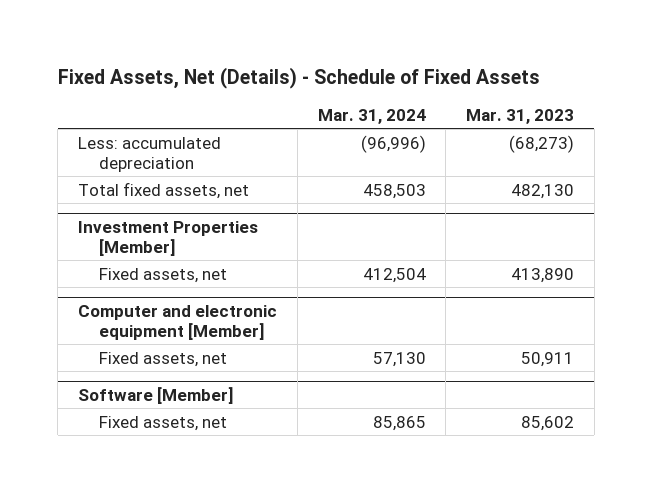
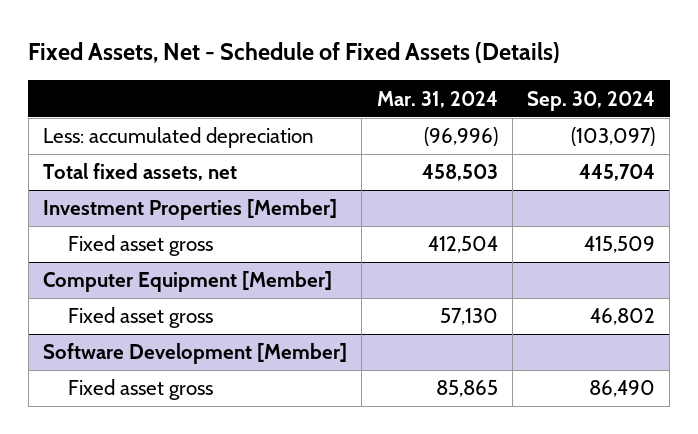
[57,67,540,90] Fixed Assets, Net (Details) - Schedule of Fixed Assets -> [28,42,561,64] Fixed Assets, Net - Schedule of Fixed Assets (Details)
[466,108,575,124] Mar. 31, 2023 -> none
none -> [526,90,655,111] Sep. 30, 2024
[99,267,228,283] Fixed assets, net -> [67,235,213,257] Fixed asset gross
[78,304,278,340] Computer and electronic equipment [Member] -> [43,271,333,293] Computer Equipment [Member]
[99,351,228,367] Fixed assets, net -> [67,307,213,329] Fixed asset gross
[78,386,234,404] Software [Member] -> [43,343,348,365] Software Development [Member]
[99,415,228,431] Fixed assets, net -> [67,379,213,401] Fixed asset gross

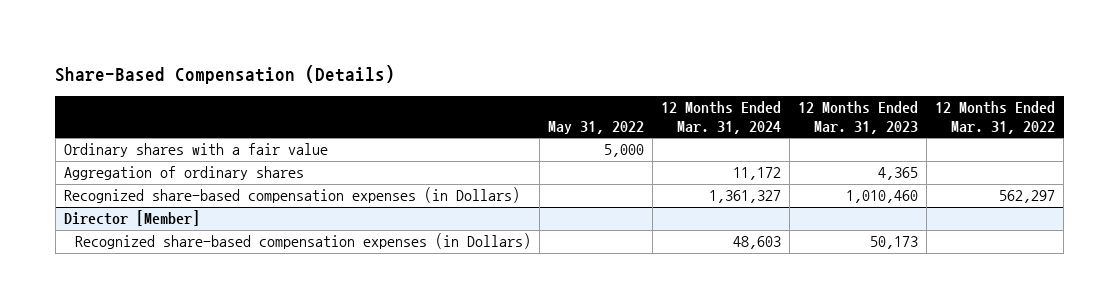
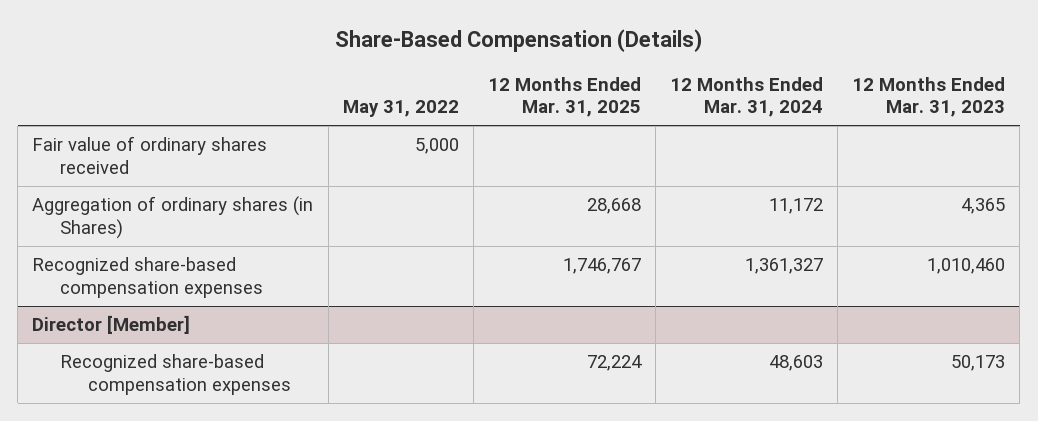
[935,101,1056,135] 12 Months Ended Mar. 31, 2022 -> none
none -> [487,76,641,118] 12 Months Ended Mar. 31, 2025
[63,143,328,158] Ordinary shares with a fair value -> [32,136,268,174] Fair value of ordinary shares received
[63,166,304,181] Aggregation of ordinary shares -> [32,196,314,239] Aggregation of ordinary shares (in Shares)
[63,187,520,204] Recognized share-based compensation expenses (in Dollars) -> [32,257,264,298] Recognized share-based compensation expenses
[75,233,532,250] Recognized share-based compensation expenses (in Dollars) -> [60,354,291,395] Recognized share-based compensation expenses

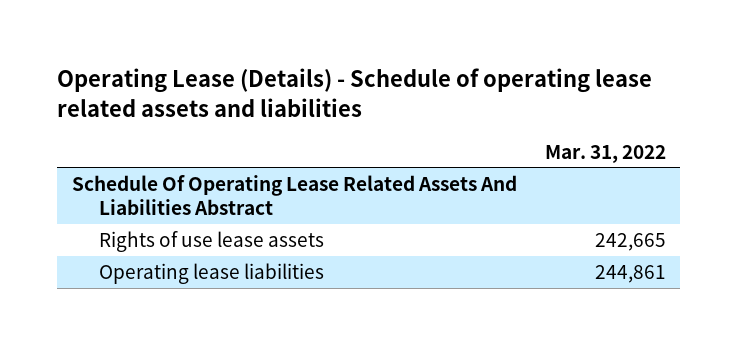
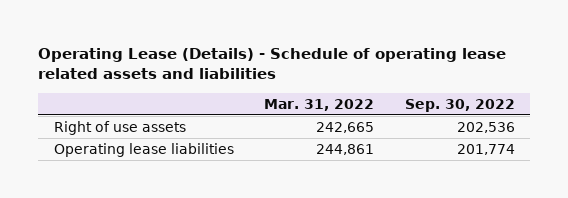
none -> [404,98,515,112] Sep. 30, 2022
[71,174,517,215] Schedule Of Operating Lease Related Assets And Liabilities Abstract -> none
[98,230,324,252] Rights of use lease assets -> [53,120,186,135] Right of use assets

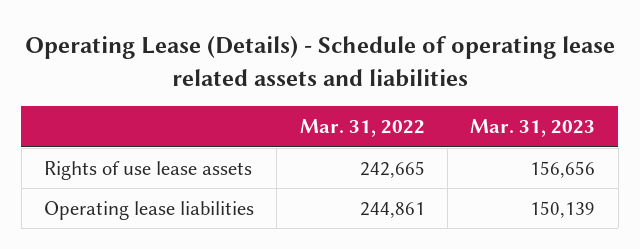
[404,98,515,112] Sep. 30, 2022 -> none
none -> [470,119,596,138] Mar. 31, 2023
[53,120,186,135] Right of use assets -> [44,160,253,180] Rights of use lease assets

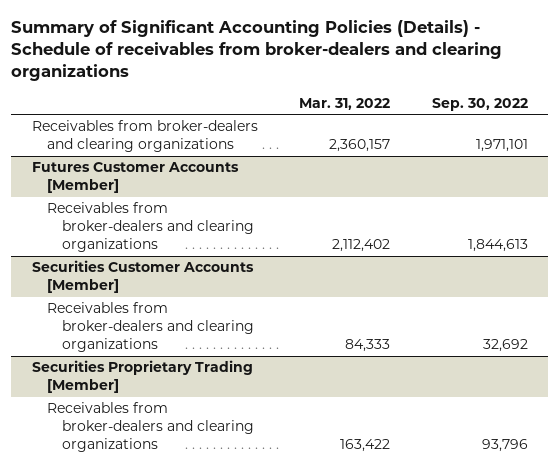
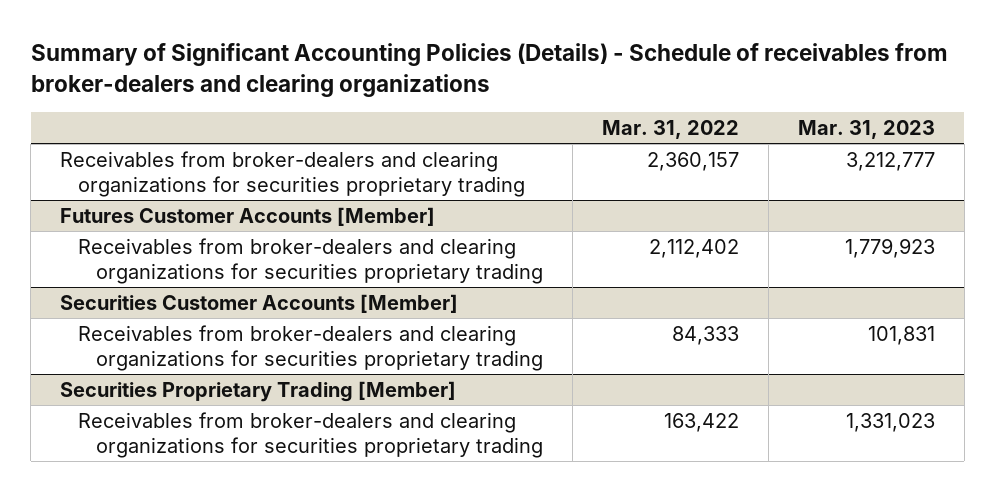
[431,97,528,111] Sep. 30, 2022 -> none
none -> [797,119,935,139] Mar. 31, 2023
[31,120,258,153] Receivables from broker-dealers and clearing organizations -> [60,150,526,197] Receivables from broker-dealers and clearing organizations for securities proprietary trading
[47,202,255,253] Receivables from broker-dealers and clearing organizations -> [78,237,544,284] Receivables from broker-dealers and clearing organizations for securities proprietary trading
[47,302,255,353] Receivables from broker-dealers and clearing organizations -> [78,324,544,371] Receivables from broker-dealers and clearing organizations for securities proprietary trading
[47,402,255,453] Receivables from broker-dealers and clearing organizations -> [78,411,544,458] Receivables from broker-dealers and clearing organizations for securities proprietary trading

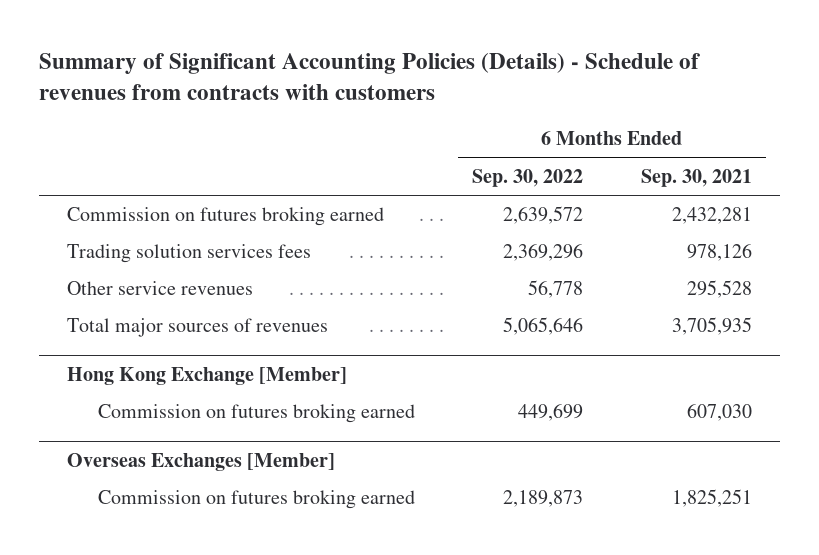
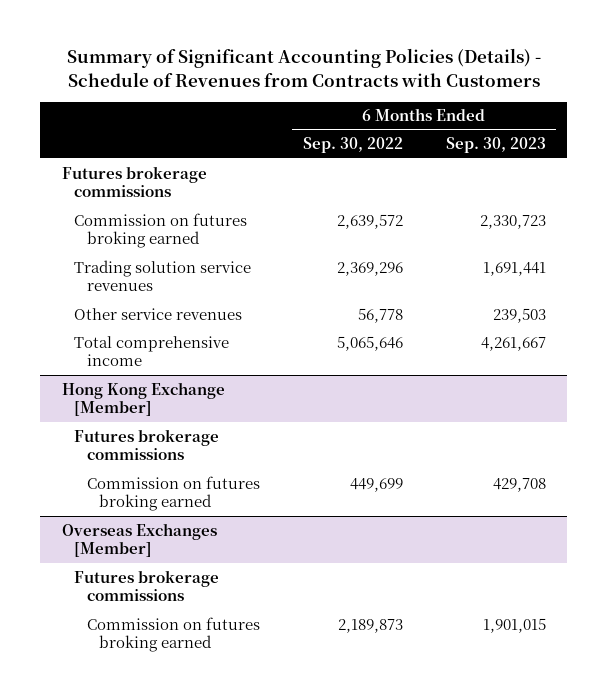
[38,53,700,101] Summary of Significant Accounting Policies (Details) - Schedule of revenues from contracts with customers -> [66,48,541,87] Summary of Significant Accounting Policies (Details) - Schedule of Revenues from Contracts with Customers
[640,168,752,187] Sep. 30, 2021 -> none
none -> [445,137,546,154] Sep. 30, 2023
none -> [61,165,207,198] Futures brokerage commissions
[67,244,312,264] Trading solution services fees -> [74,259,252,292] Trading solution service revenues
[67,318,329,338] Total major sources of revenues -> [74,335,230,367] Total comprehensive income
none -> [74,428,220,461] Futures brokerage commissions
none -> [74,569,220,602] Futures brokerage commissions

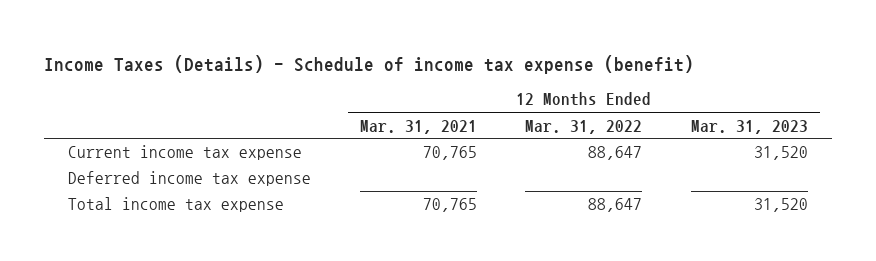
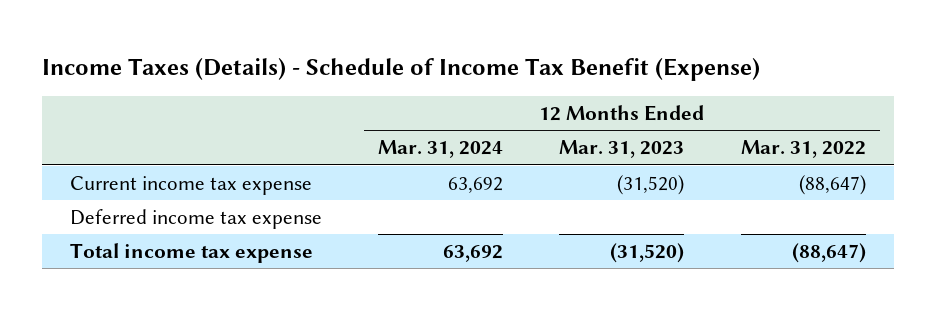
[44,54,695,74] Income Taxes (Details) - Schedule of income tax expense (benefit) -> [41,57,760,81] Income Taxes (Details) - Schedule of Income Tax Benefit (Expense)
[359,119,477,134] Mar. 31, 2021 -> none
none -> [378,140,504,159] Mar. 31, 2024
[588,146,643,161] 88,647 -> [798,175,866,196] (88,647)
[753,146,808,161] 31,520 -> [617,175,685,196] (31,520)
[588,198,643,213] 88,647 -> [791,243,866,264] (88,647)
[753,198,808,213] 31,520 -> [610,243,685,264] (31,520)

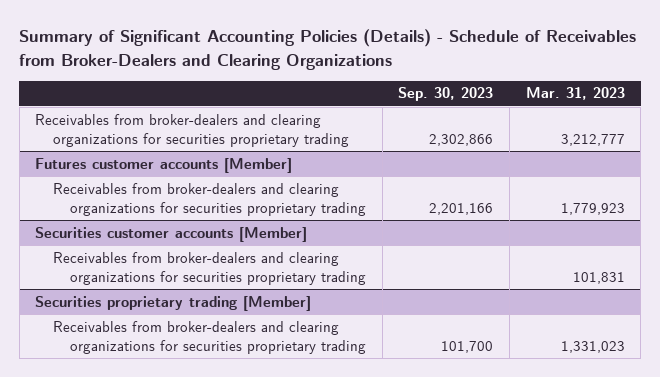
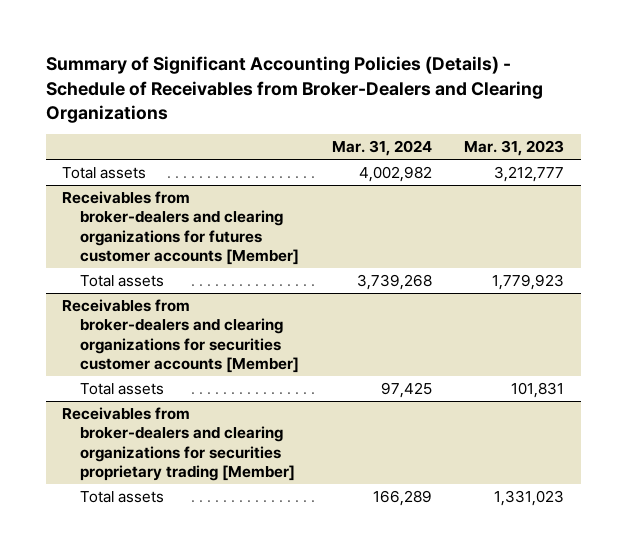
[398,87,494,102] Sep. 30, 2023 -> none
none -> [331,140,432,157] Mar. 31, 2024
[35,113,349,147] Receivables from broker-dealers and clearing organizations for securities proprietary trading -> [62,166,147,179] Total assets
[35,157,293,173] Futures customer accounts [Member] -> [62,190,300,266] Receivables from broker-dealers and clearing organizations for futures customer accounts [Member]
[52,182,367,216] Receivables from broker-dealers and clearing organizations for securities proprietary trading -> [80,274,165,287] Total assets
[35,226,308,242] Securities customer accounts [Member] -> [62,298,300,374] Receivables from broker-dealers and clearing organizations for securities customer accounts [Member]
[52,251,367,285] Receivables from broker-dealers and clearing organizations for securities proprietary trading -> [80,382,165,395] Total assets
[35,295,312,311] Securities proprietary trading [Member] -> [62,406,296,482] Receivables from broker-dealers and clearing organizations for securities proprietary trading [Member]
[52,320,367,354] Receivables from broker-dealers and clearing organizations for securities proprietary trading -> [80,490,165,503] Total assets

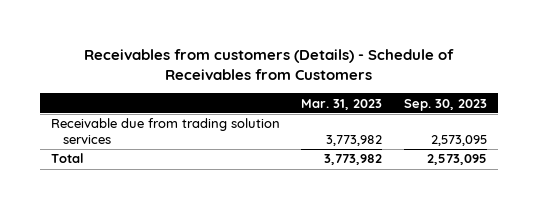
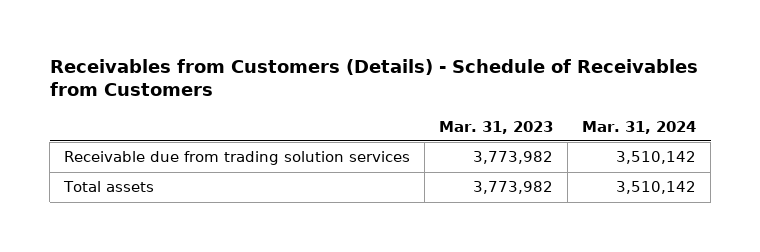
[83,49,454,81] Receivables from customers (Details) - Schedule of Receivables from Customers -> [49,58,698,97] Receivables from Customers (Details) - Schedule of Receivables from Customers
[404,98,488,111] Sep. 30, 2023 -> none
none -> [582,120,697,134] Mar. 31, 2024
[50,153,84,164] Total -> [63,181,155,193] Total assets

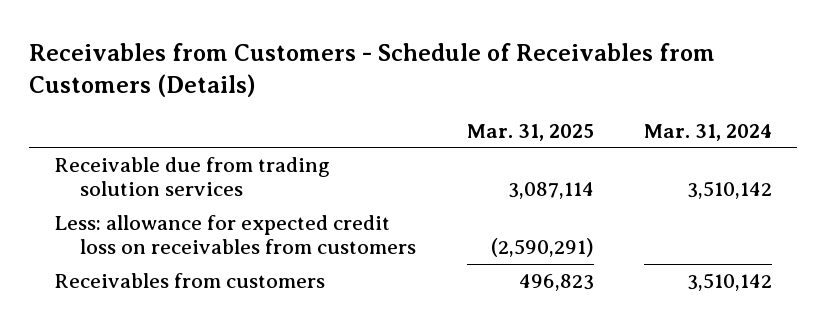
[49,58,698,97] Receivables from Customers (Details) - Schedule of Receivables from Customers -> [28,42,715,98] Receivables from Customers - Schedule of Receivables from Customers (Details)
[439,120,554,134] Mar. 31, 2023 -> none
none -> [466,123,594,141] Mar. 31, 2025
none -> [53,214,417,255] Less: allowance for expected credit loss on receivables from customers
[63,181,155,193] Total assets -> [53,272,325,288] Receivables from customers

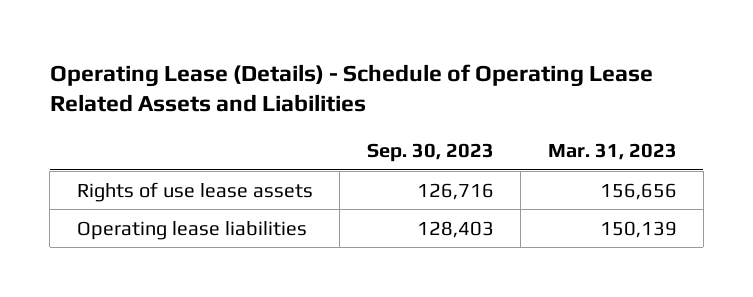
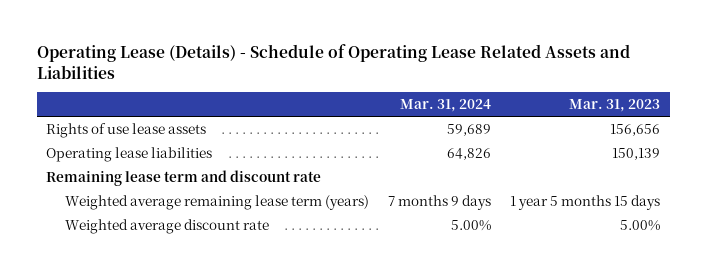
[366,142,494,162] Sep. 30, 2023 -> none
none -> [400,99,492,113] Mar. 31, 2024
none -> [46,170,322,187] Remaining lease term and discount rate
none -> [65,195,370,211] Weighted average remaining lease term (years)
none -> [65,219,270,235] Weighted average discount rate

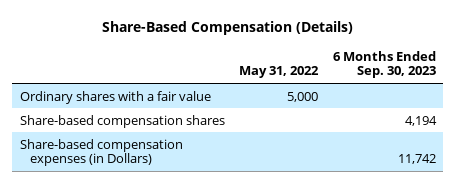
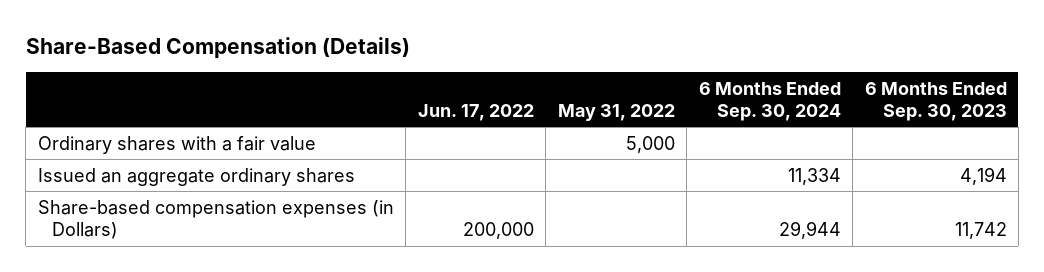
none -> [417,103,534,121] Jun. 17, 2022
none -> [698,81,841,121] 6 Months Ended Sep. 30, 2024
[19,114,225,128] Share-based compensation shares -> [37,167,355,186] Issued an aggregate ordinary shares

